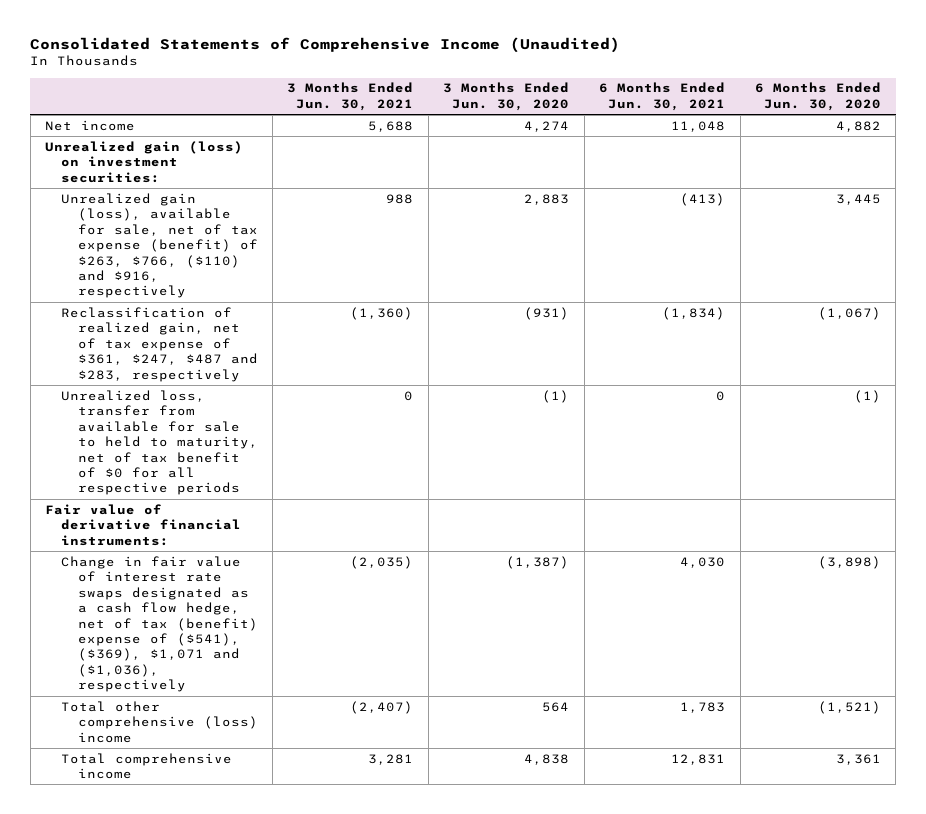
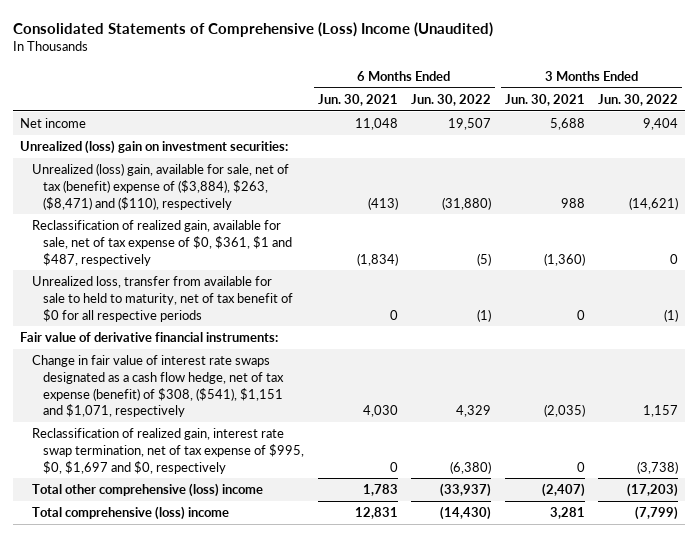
[30,37,621,54] Consolidated Statements of Comprehensive Income (Unaudited) -> [13,21,494,37] Consolidated Statements of Comprehensive (Loss) Income (Unaudited)
[443,82,570,111] 3 Months Ended Jun. 30, 2020 -> none
[754,82,881,111] 6 Months Ended Jun. 30, 2020 -> none
none -> [411,93,492,106] Jun. 30, 2022
none -> [598,93,679,106] Jun. 30, 2022
[45,140,244,183] Unrealized gain (loss) on investment securities: -> [19,140,288,155] Unrealized (loss) gain on investment securities:
[61,192,258,299] Unrealized gain (loss), available for sale, net of tax expense (benefit) of $263, $766, ($110) and $916, respectively -> [31,163,289,210] Unrealized (loss) gain, available for sale, net of tax (benefit) expense of ($3,884), $263, ($8,471) and ($110), respectively
[61,306,258,382] Reclassification of realized gain, net of tax expense of $361, $247, $487 and $283, respectively -> [31,220,293,266] Reclassification of realized gain, available for sale, net of tax expense of $0, $361, $1 and $487, respectively
[61,555,258,693] Change in fair value of interest rate swaps designated as a cash flow hedge, net of tax (benefit) expense of ($541), ($369), $1,071 and ($1,036), respectively -> [31,355,285,418] Change in fair value of interest rate swaps designated as a cash flow hedge, net of tax expense (benefit) of $308, ($541), $1,151 and $1,071, respectively
none -> [31,428,305,474] Reclassification of realized gain, interest rate swap termination, net of tax expense of $995, $0, $1,697 and $0, respectively
[61,752,233,780] Total comprehensive income -> [31,506,229,521] Total comprehensive (loss) income

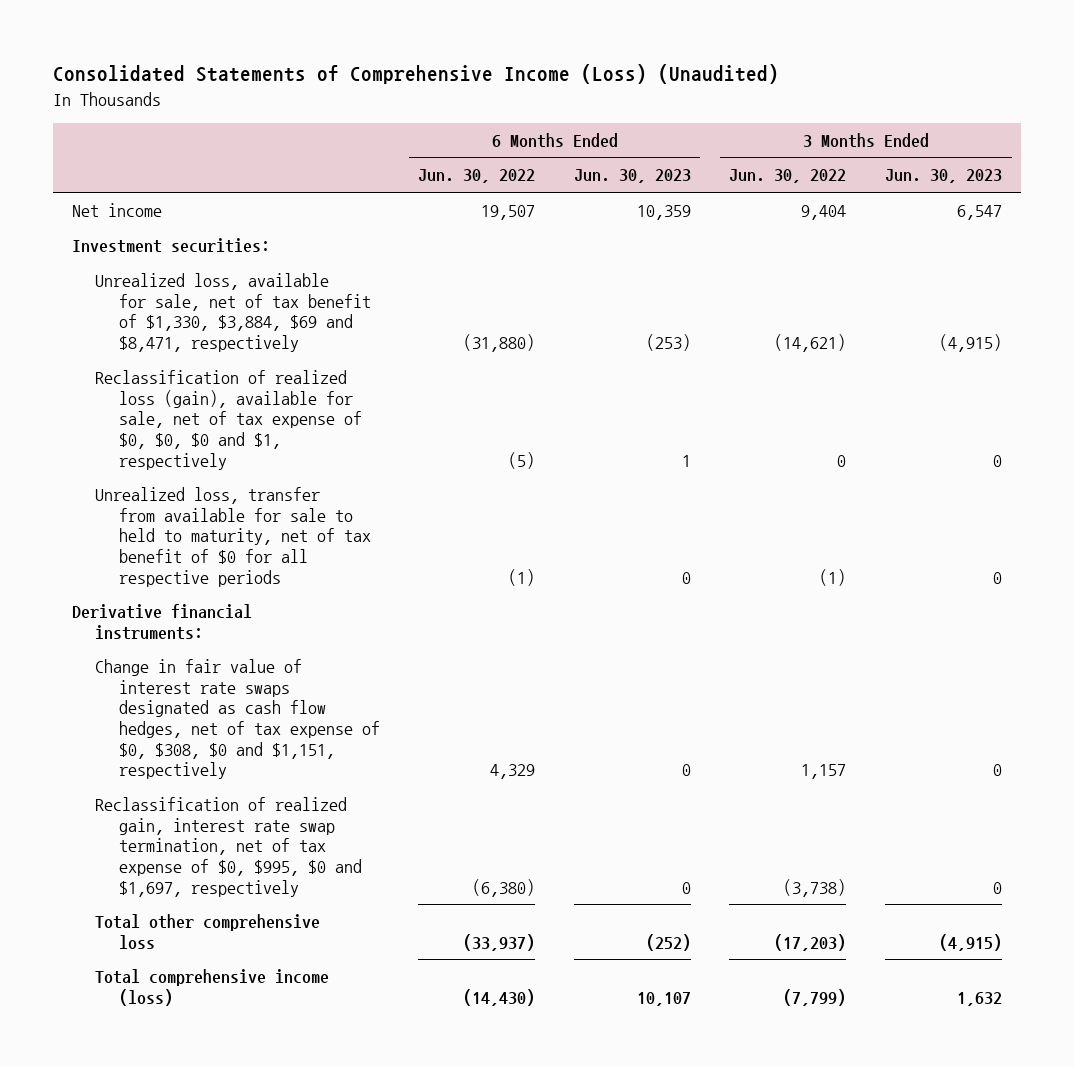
[13,21,494,37] Consolidated Statements of Comprehensive (Loss) Income (Unaudited) -> [52,64,779,85] Consolidated Statements of Comprehensive Income (Loss) (Unaudited)
[317,93,398,106] Jun. 30, 2021 -> none
[504,93,585,106] Jun. 30, 2021 -> none
none -> [573,169,691,184] Jun. 30, 2023
none -> [885,169,1003,184] Jun. 30, 2023
[19,140,288,155] Unrealized (loss) gain on investment securities: -> [71,238,270,254] Investment securities:
[31,163,289,210] Unrealized (loss) gain, available for sale, net of tax (benefit) expense of ($3,884), $263, ($8,471) and ($110), respectively -> [95,273,371,352] Unrealized loss, available for sale, net of tax benefit of $1,330, $3,884, $69 and $8,471, respectively
[31,220,293,266] Reclassification of realized gain, available for sale, net of tax expense of $0, $361, $1 and $487, respectively -> [95,370,362,470] Reclassification of realized loss (gain), available for sale, net of tax expense of $0, $0, $0 and $1, respectively
[19,332,278,343] Fair value of derivative financial instruments: -> [71,604,252,640] Derivative financial instruments:
[31,355,285,418] Change in fair value of interest rate swaps designated as a cash flow hedge, net of tax expense (benefit) of $308, ($541), $1,151 and $1,071, respectively -> [95,659,380,780] Change in fair value of interest rate swaps designated as cash flow hedges, net of tax expense of $0, $308, $0 and $1,151, respectively
[31,428,305,474] Reclassification of realized gain, interest rate swap termination, net of tax expense of $995, $0, $1,697 and $0, respectively -> [95,797,362,897] Reclassification of realized gain, interest rate swap termination, net of tax expense of $0, $995, $0 and $1,697, respectively
[31,483,263,498] Total other comprehensive (loss) income -> [95,914,321,949] Total other comprehensive loss
[31,506,229,521] Total comprehensive (loss) income -> [95,969,330,1006] Total comprehensive income (loss)

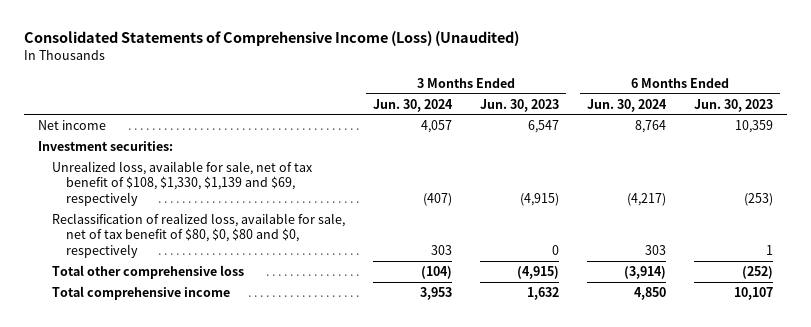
[418,169,536,184] Jun. 30, 2022 -> none
[729,169,847,184] Jun. 30, 2022 -> none
none -> [373,98,454,112] Jun. 30, 2024
none -> [587,98,668,112] Jun. 30, 2024
[95,487,371,587] Unrealized loss, transfer from available for sale to held to maturity, net of tax benefit of $0 for all respective periods -> none
[71,604,252,640] Derivative financial instruments: -> none
[95,659,380,780] Change in fair value of interest rate swaps designated as cash flow hedges, net of tax expense of $0, $308, $0 and $1,151, respectively -> none
[95,797,362,897] Reclassification of realized gain, interest rate swap termination, net of tax expense of $0, $995, $0 and $1,697, respectively -> none
[95,273,371,352] Unrealized loss, available for sale, net of tax benefit of $1,330, $3,884, $69 and $8,471, respectively -> [52,160,314,207] Unrealized loss, available for sale, net of tax benefit of $108, $1,330, $1,139 and $69, respectively
[95,370,362,470] Reclassification of realized loss (gain), available for sale, net of tax expense of $0, $0, $0 and $1, respectively -> [52,212,346,259] Reclassification of realized loss, available for sale, net of tax benefit of $80, $0, $80 and $0, respectively
[95,969,330,1006] Total comprehensive income (loss) -> [52,285,231,300] Total comprehensive income

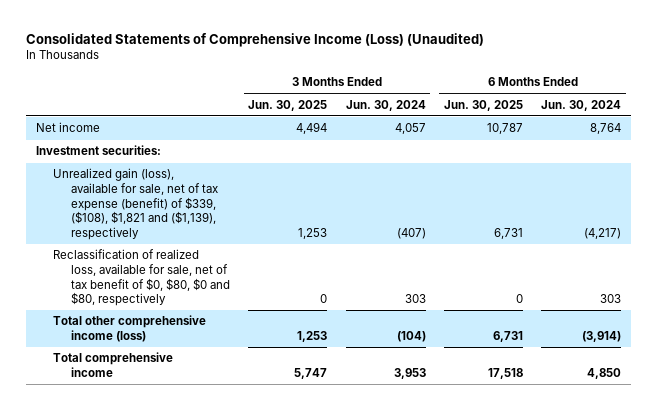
[480,98,560,112] Jun. 30, 2023 -> none
[694,98,774,112] Jun. 30, 2023 -> none
none -> [248,99,328,111] Jun. 30, 2025
none -> [444,99,524,111] Jun. 30, 2025
[52,160,314,207] Unrealized loss, available for sale, net of tax benefit of $108, $1,330, $1,139 and $69, respectively -> [53,168,219,240] Unrealized gain (loss), available for sale, net of tax expense (benefit) of $339, ($108), $1,821 and ($1,139), respectively
[52,212,346,259] Reclassification of realized loss, available for sale, net of tax benefit of $80, $0, $80 and $0, respectively -> [53,249,231,307] Reclassification of realized loss, available for sale, net of tax benefit of $0, $80, $0 and $80, respectively
[52,264,245,279] Total other comprehensive loss -> [53,315,207,343] Total other comprehensive income (loss)

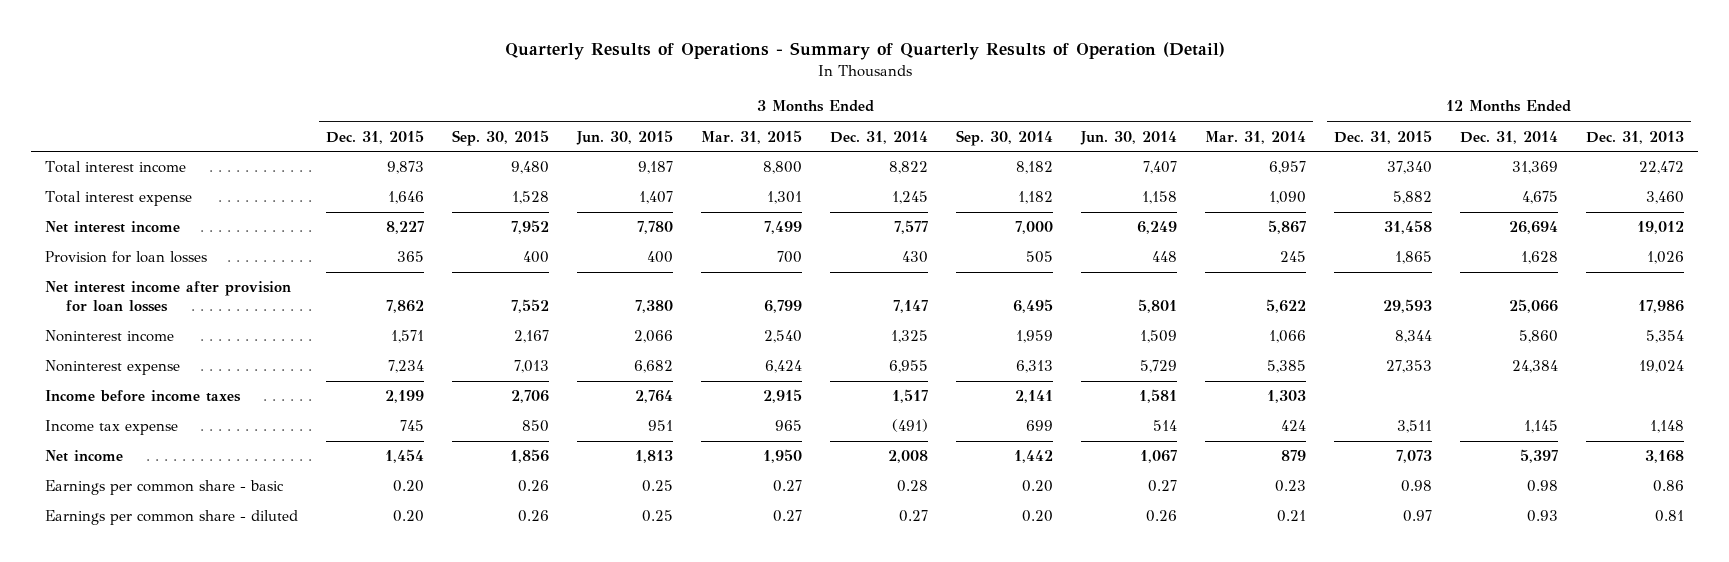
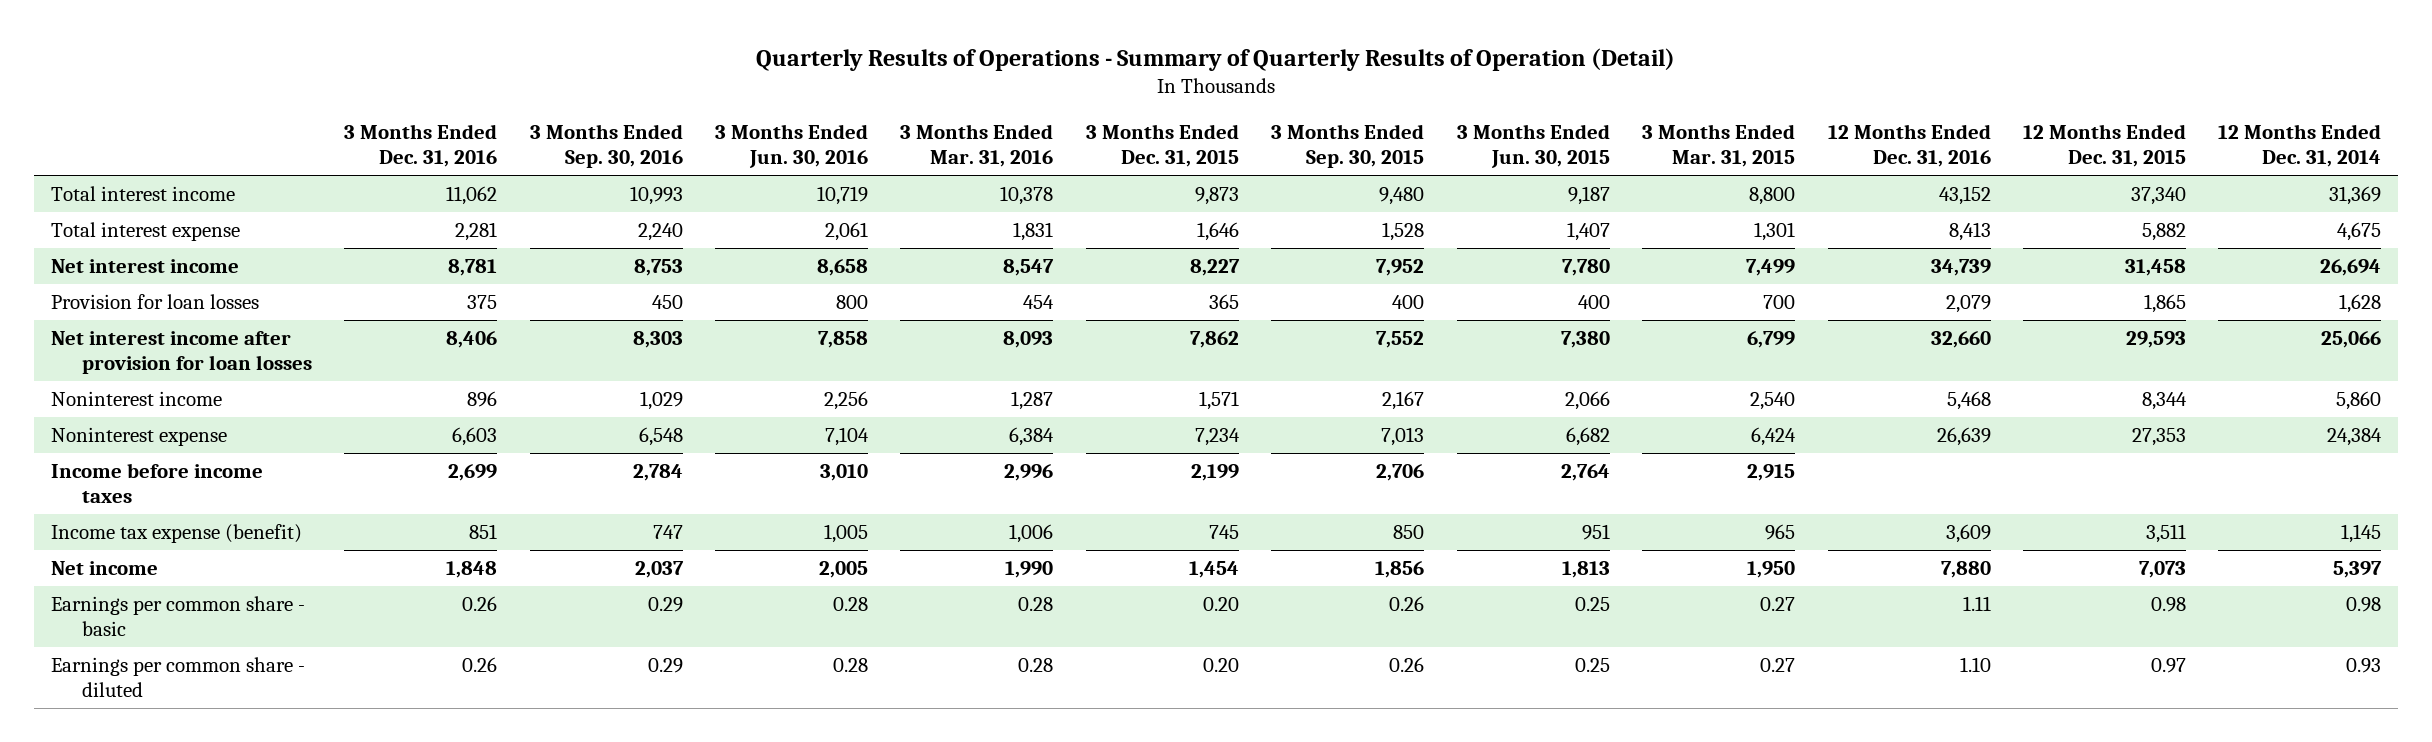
[830,130,929,144] Dec. 31, 2014 -> none
[955,129,1053,146] Sep. 30, 2014 -> none
[1079,130,1177,145] Jun. 30, 2014 -> none
[1204,130,1306,144] Mar. 31, 2014 -> none
[1585,130,1684,144] Dec. 31, 2013 -> none
none -> [344,123,498,167] 3 Months Ended Dec. 31, 2016
none -> [529,123,683,168] 3 Months Ended Sep. 30, 2016
none -> [715,123,869,168] 3 Months Ended Jun. 30, 2016
none -> [900,123,1054,167] 3 Months Ended Mar. 31, 2016
none -> [1827,123,1991,167] 12 Months Ended Dec. 31, 2016
[45,420,179,436] Income tax expense -> [50,523,302,543] Income tax expense (benefit)

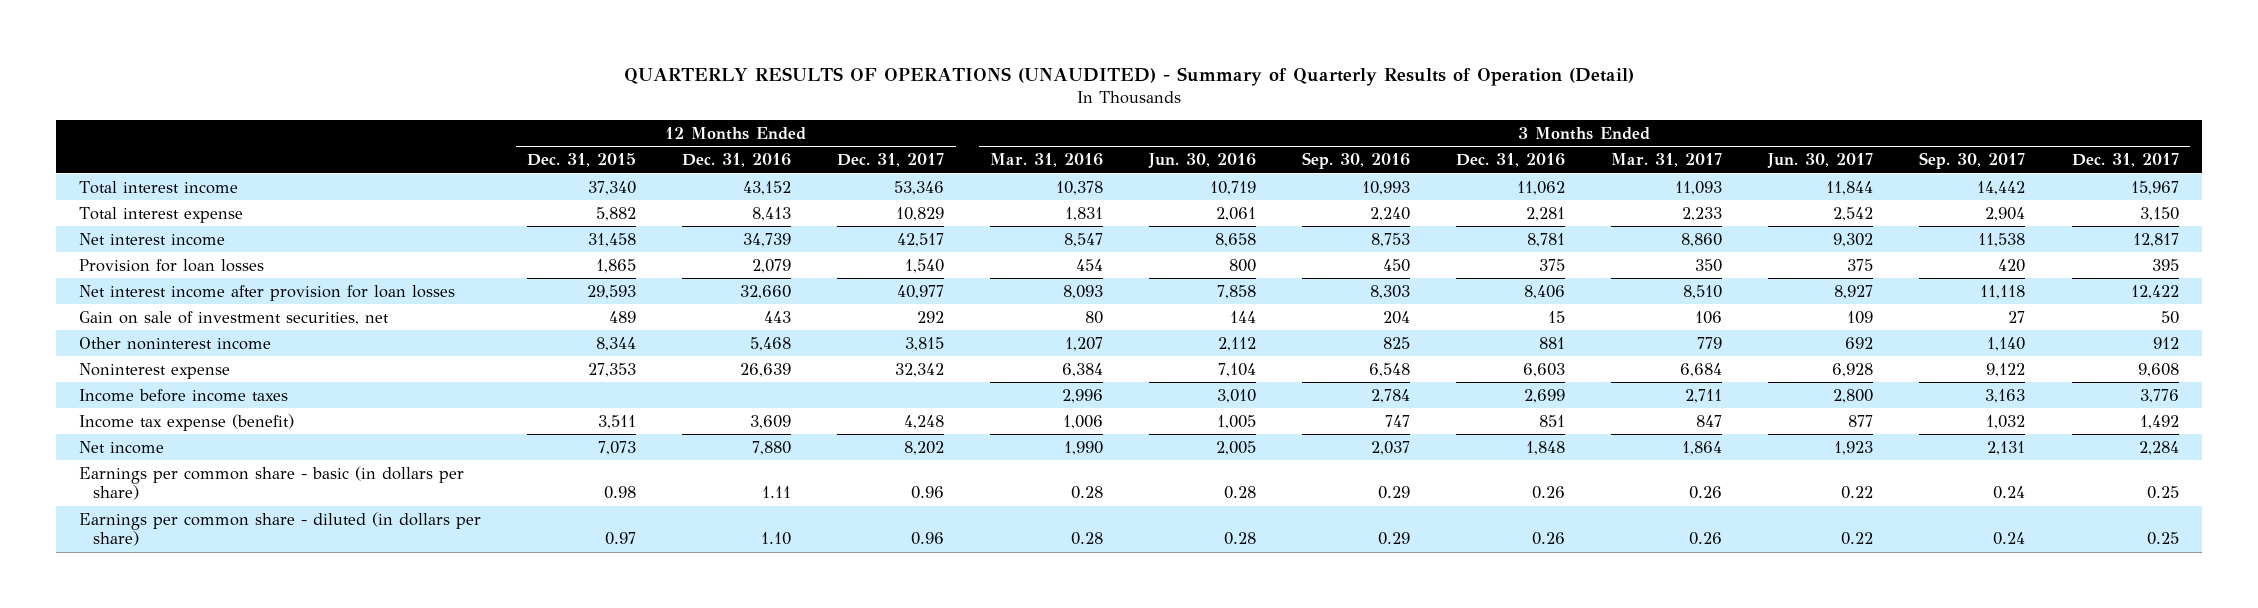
[755,47,1675,71] Quarterly Results of Operations - Summary of Quarterly Results of Operation (Detail) -> [623,67,1634,87] QUARTERLY RESULTS OF OPERATIONS (UNAUDITED) - Summary of Quarterly Results of Operation (Detail)
[1085,123,1239,167] 3 Months Ended Dec. 31, 2015 -> none
[1271,123,1425,168] 3 Months Ended Sep. 30, 2015 -> none
[1456,123,1610,168] 3 Months Ended Jun. 30, 2015 -> none
[1642,123,1796,167] 3 Months Ended Mar. 31, 2015 -> none
[2218,123,2382,167] 12 Months Ended Dec. 31, 2014 -> none
none -> [837,153,945,168] Dec. 31, 2017
none -> [1611,153,1723,168] Mar. 31, 2017
none -> [1767,153,1874,169] Jun. 30, 2017
none -> [1919,152,2026,170] Sep. 30, 2017
none -> [2071,153,2179,168] Dec. 31, 2017
none -> [79,310,390,325] Gain on sale of investment securities, net
[50,390,222,406] Noninterest income -> [79,336,272,350] Other noninterest income
[467,390,498,407] 896 -> [1539,336,1566,349] 881
[639,390,683,410] 1,029 -> [1383,336,1411,349] 825
[824,390,869,410] 2,256 -> [1218,336,1257,351] 2,112
[1011,390,1054,410] 1,287 -> [1065,336,1104,351] 1,207
[50,595,305,637] Earnings per common share - basic -> [79,465,465,501] Earnings per common share - basic (in dollars per share)
[50,656,305,698] Earnings per common share - diluted -> [79,511,482,547] Earnings per common share - diluted (in dollars per share)

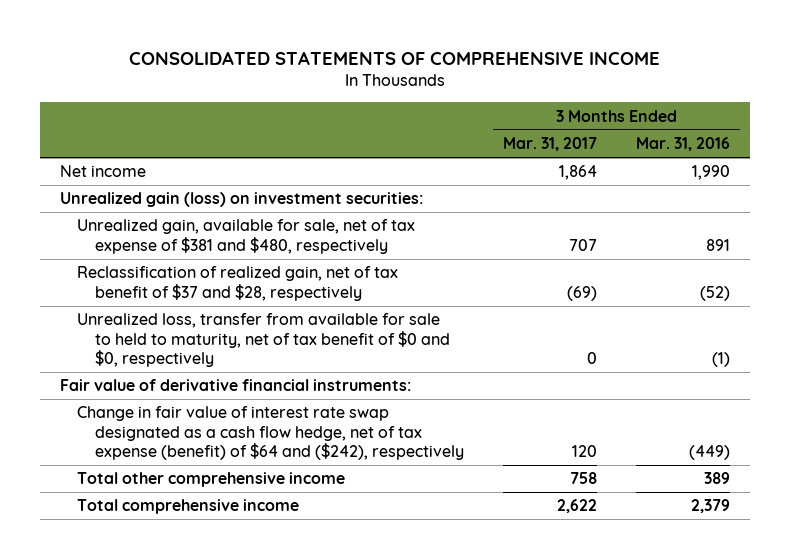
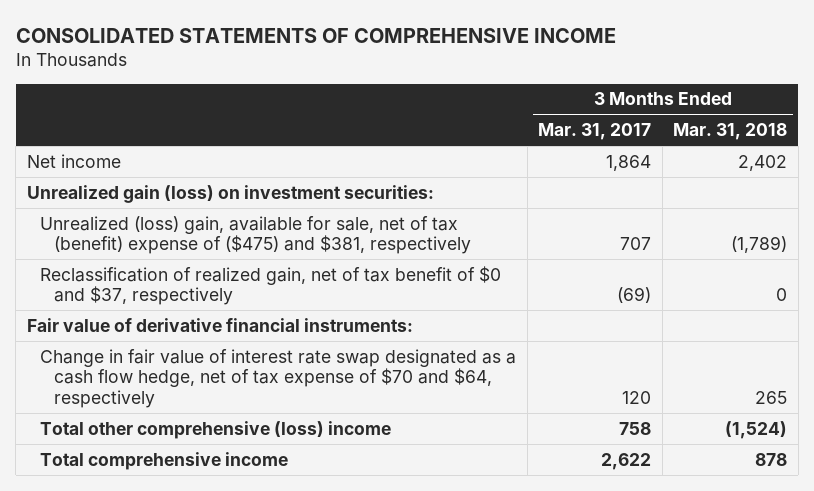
[636,137,731,152] Mar. 31, 2016 -> none
none -> [673,123,788,141] Mar. 31, 2018
[77,313,450,368] Unrealized loss, transfer from available for sale to held to maturity, net of tax benefit of $0 and $0, respectively -> none
[77,219,416,254] Unrealized gain, available for sale, net of tax expense of $381 and $480, respectively -> [40,215,471,255] Unrealized (loss) gain, available for sale, net of tax (benefit) expense of ($475) and $381, respectively
[77,266,399,301] Reclassification of realized gain, net of tax benefit of $37 and $28, respectively -> [40,265,502,306] Reclassification of realized gain, net of tax benefit of $0 and $37, respectively
[77,406,464,461] Change in fair value of interest rate swap designated as a cash flow hedge, net of tax expense (benefit) of $64 and ($242), respectively -> [40,348,517,408] Change in fair value of interest rate swap designated as a cash flow hedge, net of tax expense of $70 and $64, respectively
[77,472,346,488] Total other comprehensive income -> [40,420,392,439] Total other comprehensive (loss) income

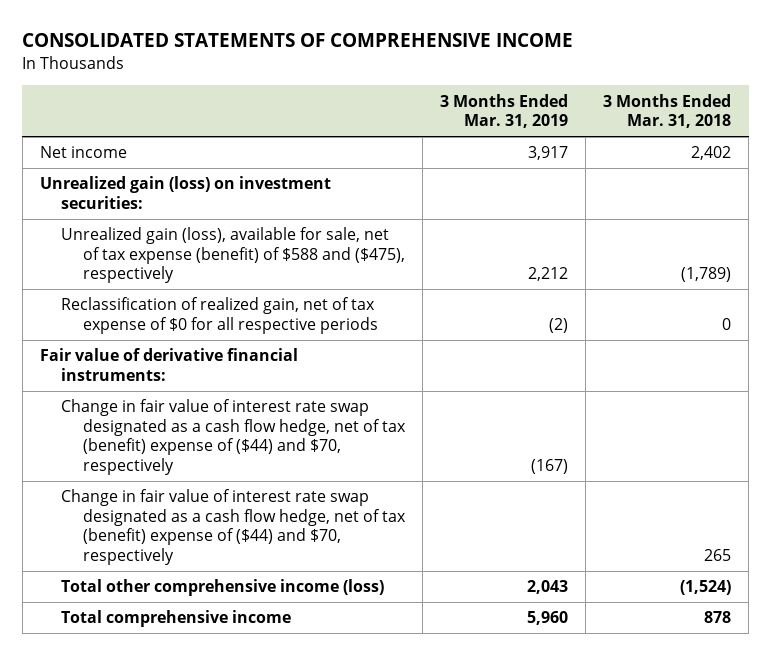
[538,123,652,141] Mar. 31, 2017 -> none
none -> [439,93,568,129] 3 Months Ended Mar. 31, 2019
[40,215,471,255] Unrealized (loss) gain, available for sale, net of tax (benefit) expense of ($475) and $381, respectively -> [61,227,405,284] Unrealized gain (loss), available for sale, net of tax expense (benefit) of $588 and ($475), respectively
[40,265,502,306] Reclassification of realized gain, net of tax benefit of $0 and $37, respectively -> [61,297,378,334] Reclassification of realized gain, net of tax expense of $0 for all respective periods
none -> [61,399,406,475] Change in fair value of interest rate swap designated as a cash flow hedge, net of tax (benefit) expense of ($44) and $70, respectively
[40,348,517,408] Change in fair value of interest rate swap designated as a cash flow hedge, net of tax expense of $70 and $64, respectively -> [61,489,406,565] Change in fair value of interest rate swap designated as a cash flow hedge, net of tax (benefit) expense of ($44) and $70, respectively
[40,420,392,439] Total other comprehensive (loss) income -> [61,579,385,597] Total other comprehensive income (loss)

